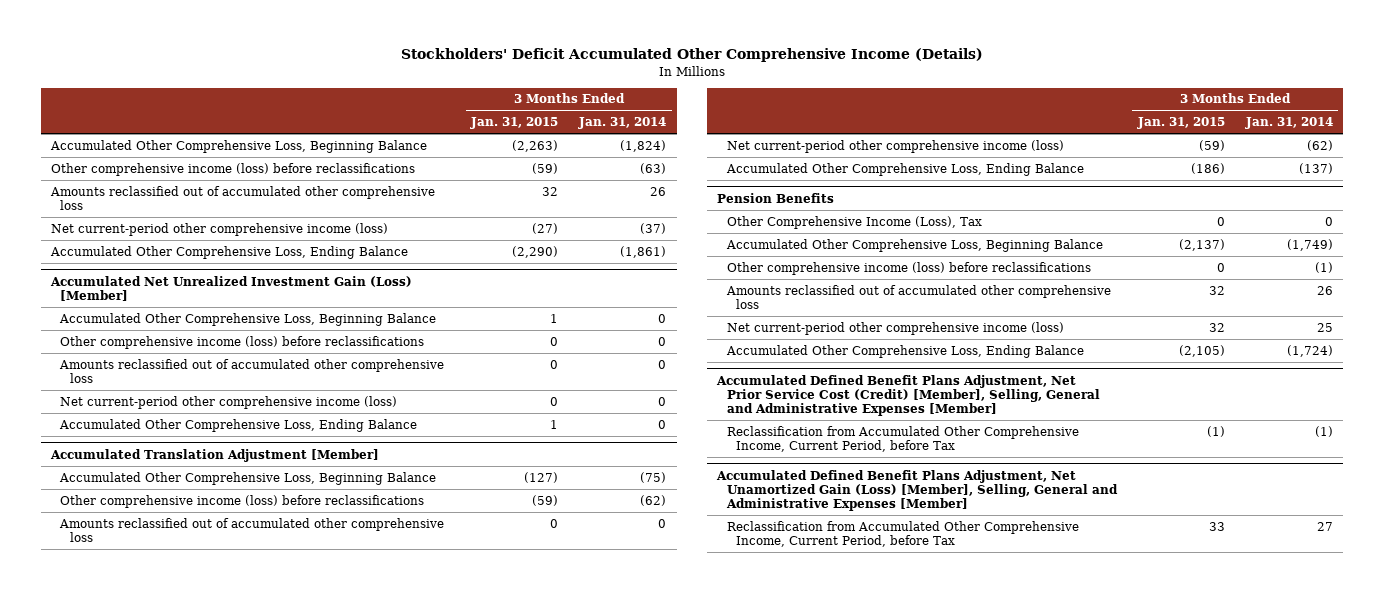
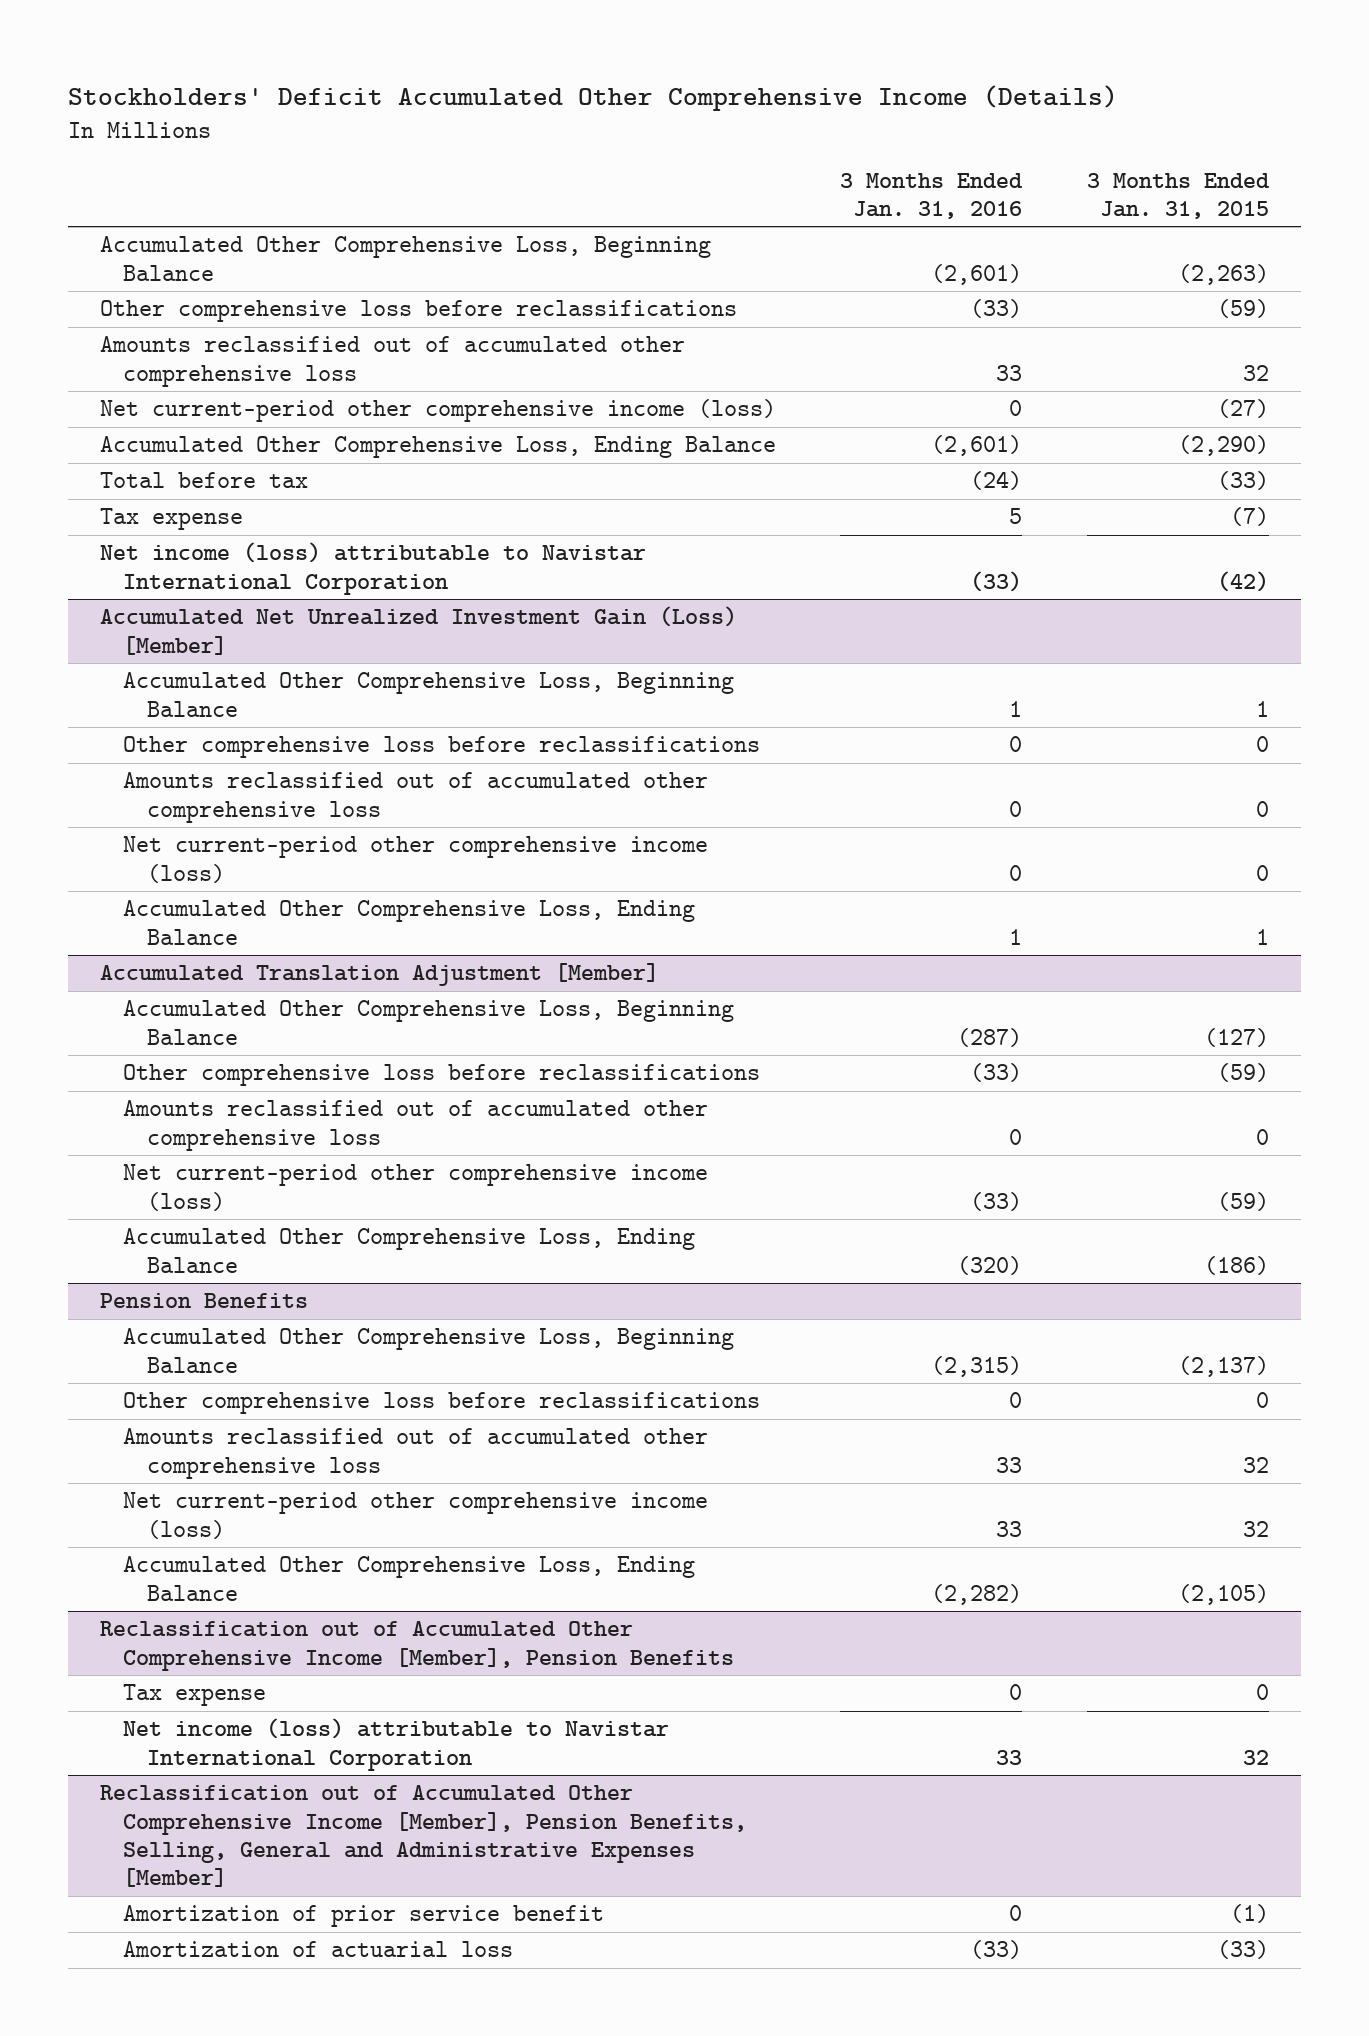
[578,117,667,130] Jan. 31, 2014 -> none
none -> [840,172,1024,220] 3 Months Ended Jan. 31, 2016
[51,162,416,176] Other comprehensive income (loss) before reclassifications -> [99,300,737,323] Other comprehensive loss before reclassifications
none -> [99,472,308,489] Total before tax
none -> [99,508,243,531] Tax expense
none -> [99,542,646,595] Net income (loss) attributable to Navistar International Corporation
[60,335,425,349] Other comprehensive income (loss) before reclassifications -> [123,736,761,759] Other comprehensive loss before reclassifications
[60,494,425,508] Other comprehensive income (loss) before reclassifications -> [123,1064,761,1087] Other comprehensive loss before reclassifications
[726,215,982,229] Other Comprehensive Income (Loss), Tax -> none
[726,261,1091,275] Other comprehensive income (loss) before reclassifications -> [123,1392,761,1415] Other comprehensive loss before reclassifications
[716,374,1100,416] Accumulated Defined Benefit Plans Adjustment, Net Prior Service Cost (Credit) [Member], Selling, General and Administrative Expenses [Member] -> none
[726,425,1079,452] Reclassification from Accumulated Other Comprehensive Income, Current Period, before Tax -> none
[716,469,1118,511] Accumulated Defined Benefit Plans Adjustment, Net Unamortized Gain (Loss) [Member], Selling, General and Administrative Expenses [Member] -> none
[726,520,1079,547] Reclassification from Accumulated Other Comprehensive Income, Current Period, before Tax -> none
none -> [99,1621,735,1671] Reclassification out of Accumulated Other Comprehensive Income [Member], Pension Benefits
none -> [123,1684,267,1707] Tax expense
none -> [123,1718,670,1771] Net income (loss) attributable to Navistar International Corporation
none -> [99,1785,748,1888] Reclassification out of Accumulated Other Comprehensive Income [Member], Pension Benefits, Selling, General and Administrative Expenses [Member]
none -> [123,1905,605,1928] Amortization of prior service benefit
none -> [123,1941,514,1958] Amortization of actuarial loss

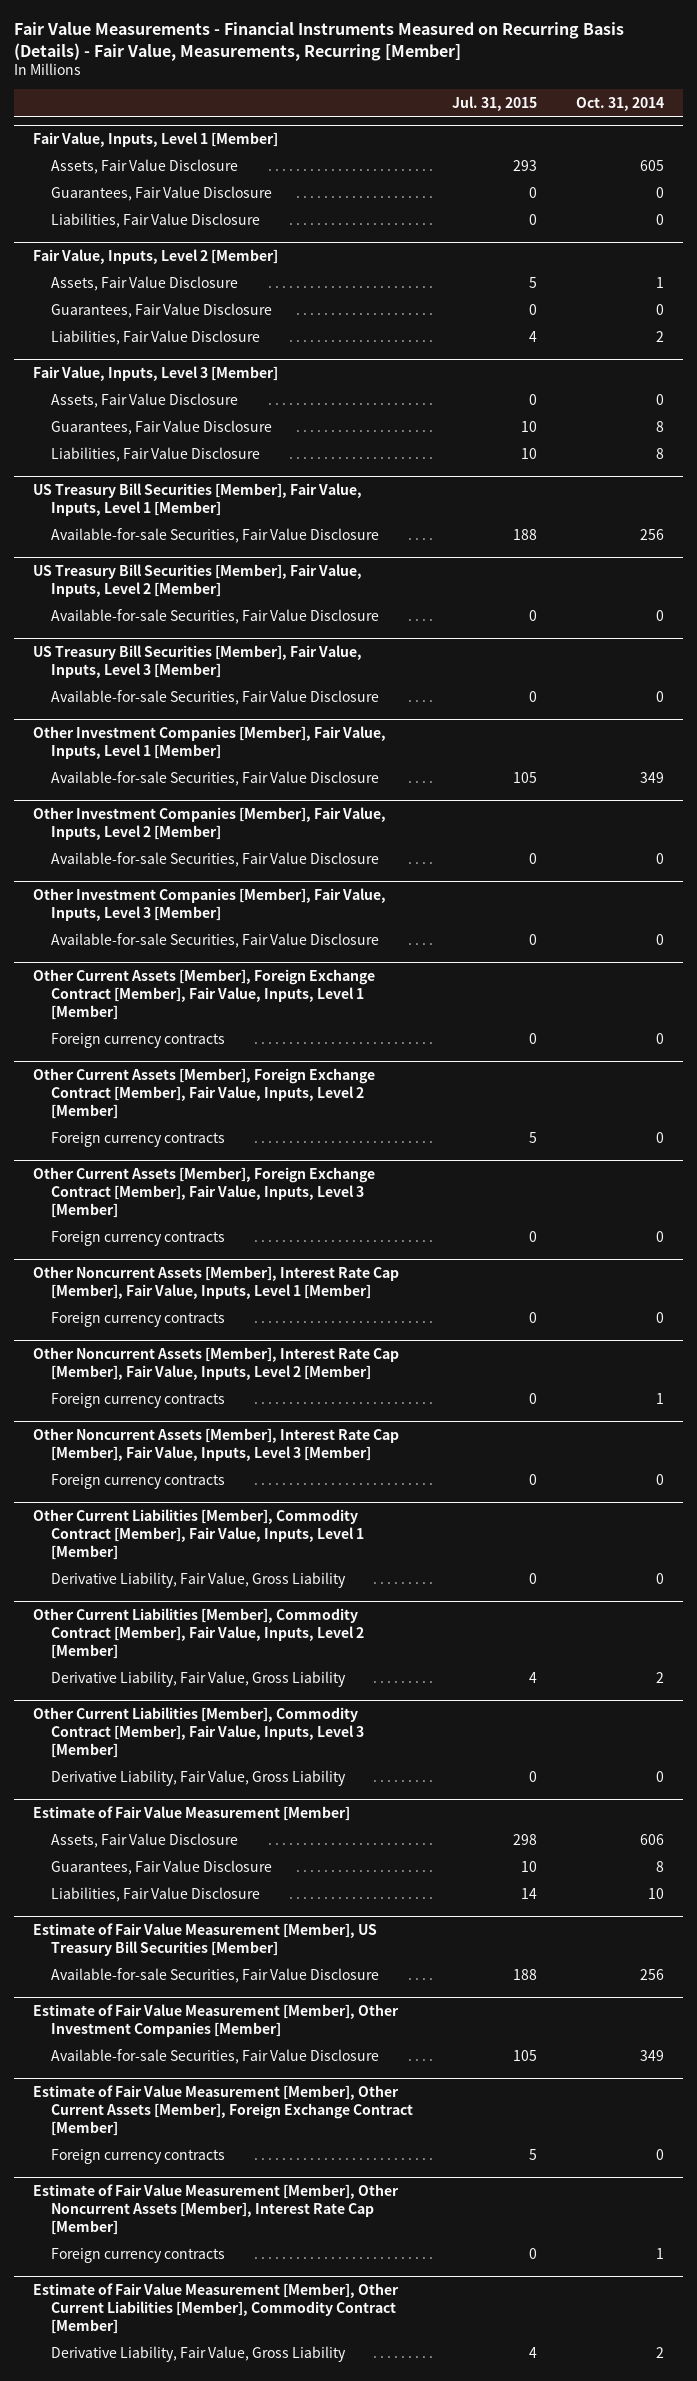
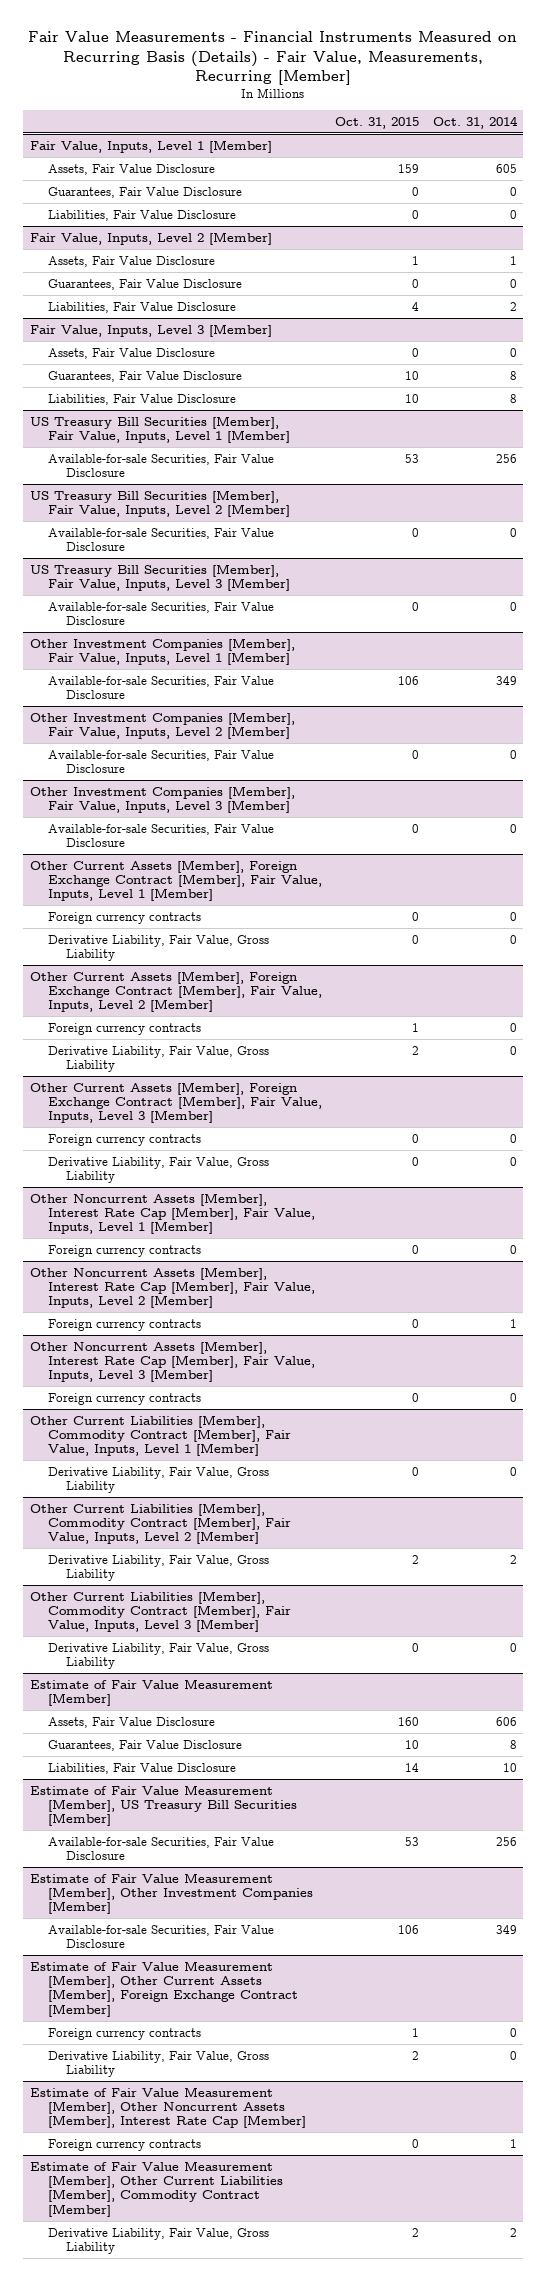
[451,95,537,111] Jul. 31, 2015 -> none
none -> [335,116,420,129] Oct. 31, 2015
none -> [48,934,270,962] Derivative Liability, Fair Value, Gross Liability
none -> [48,1045,270,1073] Derivative Liability, Fair Value, Gross Liability
none -> [48,1156,270,1184] Derivative Liability, Fair Value, Gross Liability
none -> [48,2050,270,2078] Derivative Liability, Fair Value, Gross Liability

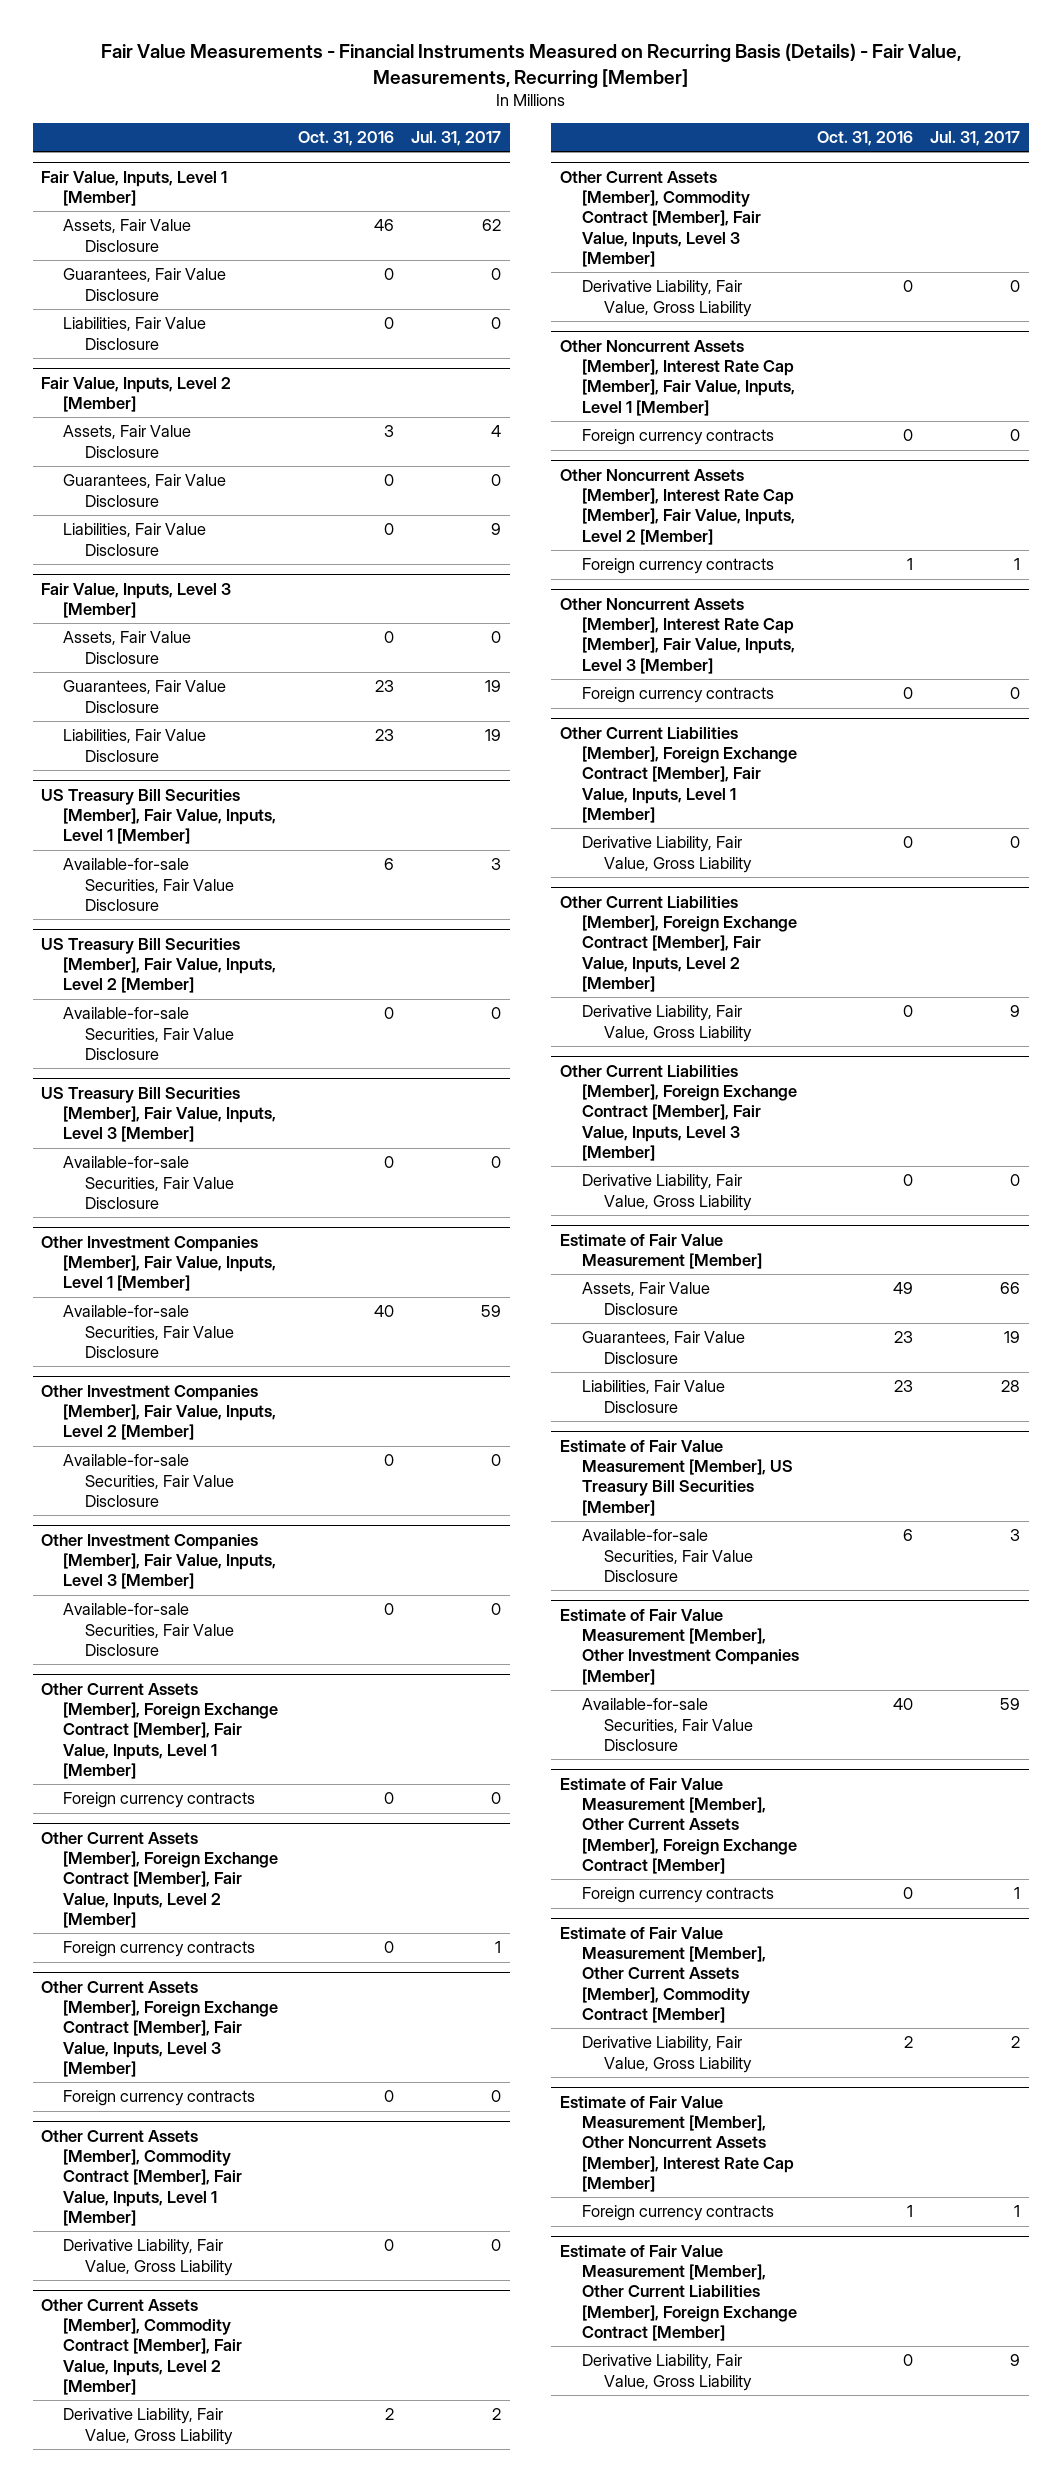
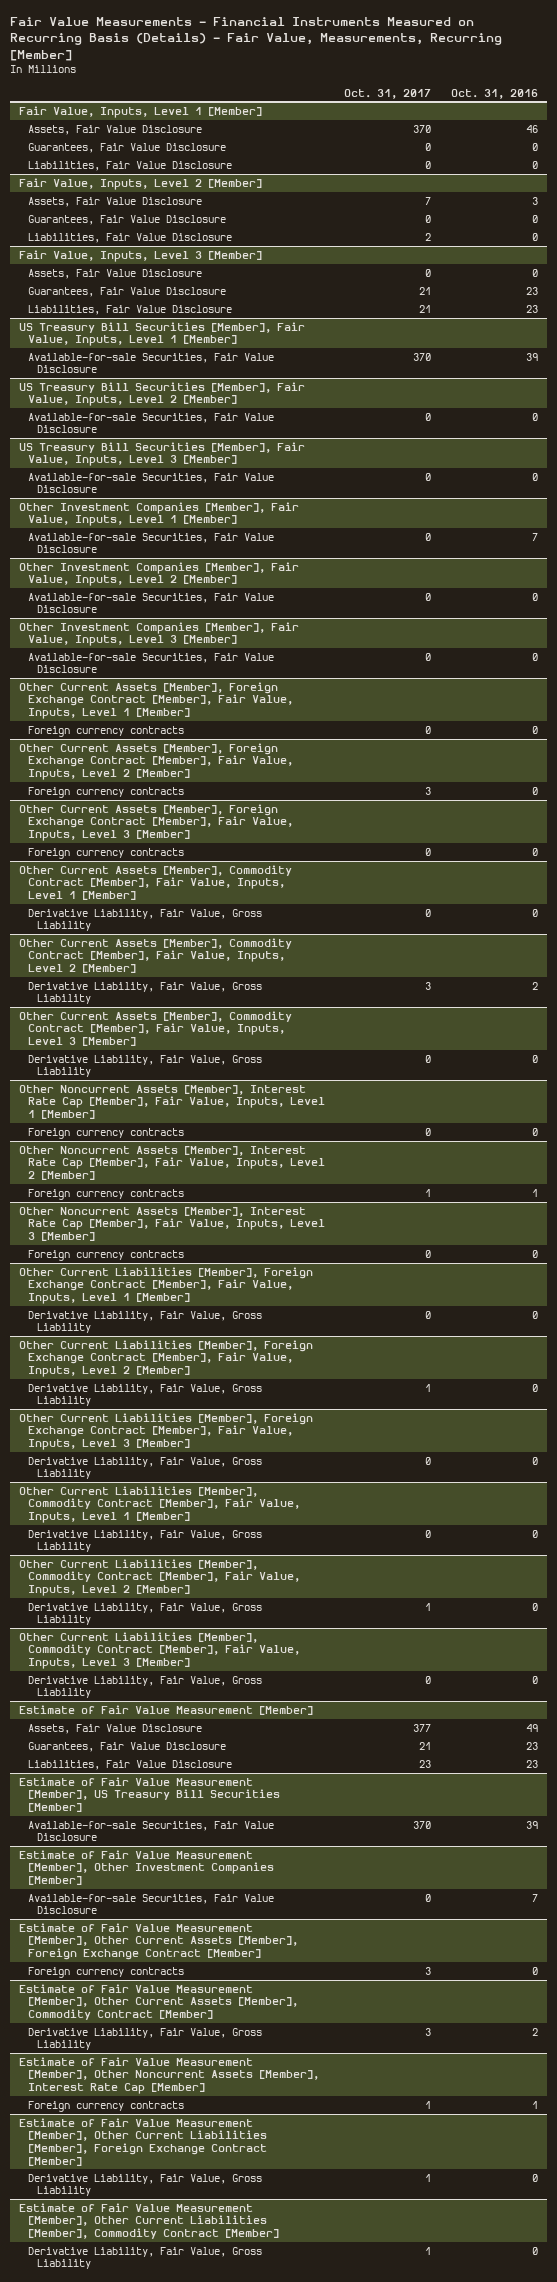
[411,131,502,147] Jul. 31, 2017 -> none
none -> [344,88,432,99] Oct. 31, 2017
[383,858,394,871] 6 -> [525,352,538,361] 39
[373,1305,394,1318] 40 -> [531,532,538,541] 7
none -> [19,1485,301,1523] Other Current Liabilities [Member], Commodity Contract [Member], Fair Value, Inputs, Level 1 [Member]
none -> [28,1529,263,1553] Derivative Liability, Fair Value, Gross Liability
none -> [19,1558,301,1596] Other Current Liabilities [Member], Commodity Contract [Member], Fair Value, Inputs, Level 2 [Member]
none -> [28,1602,263,1626] Derivative Liability, Fair Value, Gross Liability
none -> [19,1631,301,1669] Other Current Liabilities [Member], Commodity Contract [Member], Fair Value, Inputs, Level 3 [Member]
none -> [28,1675,263,1699] Derivative Liability, Fair Value, Gross Liability
[902,1529,913,1542] 6 -> [525,1820,538,1829] 39
[892,1698,913,1711] 40 -> [531,1893,538,1902] 7
none -> [19,2202,280,2239] Estimate of Fair Value Measurement [Member], Other Current Liabilities [Member], Commodity Contract [Member]
none -> [28,2246,263,2270] Derivative Liability, Fair Value, Gross Liability

